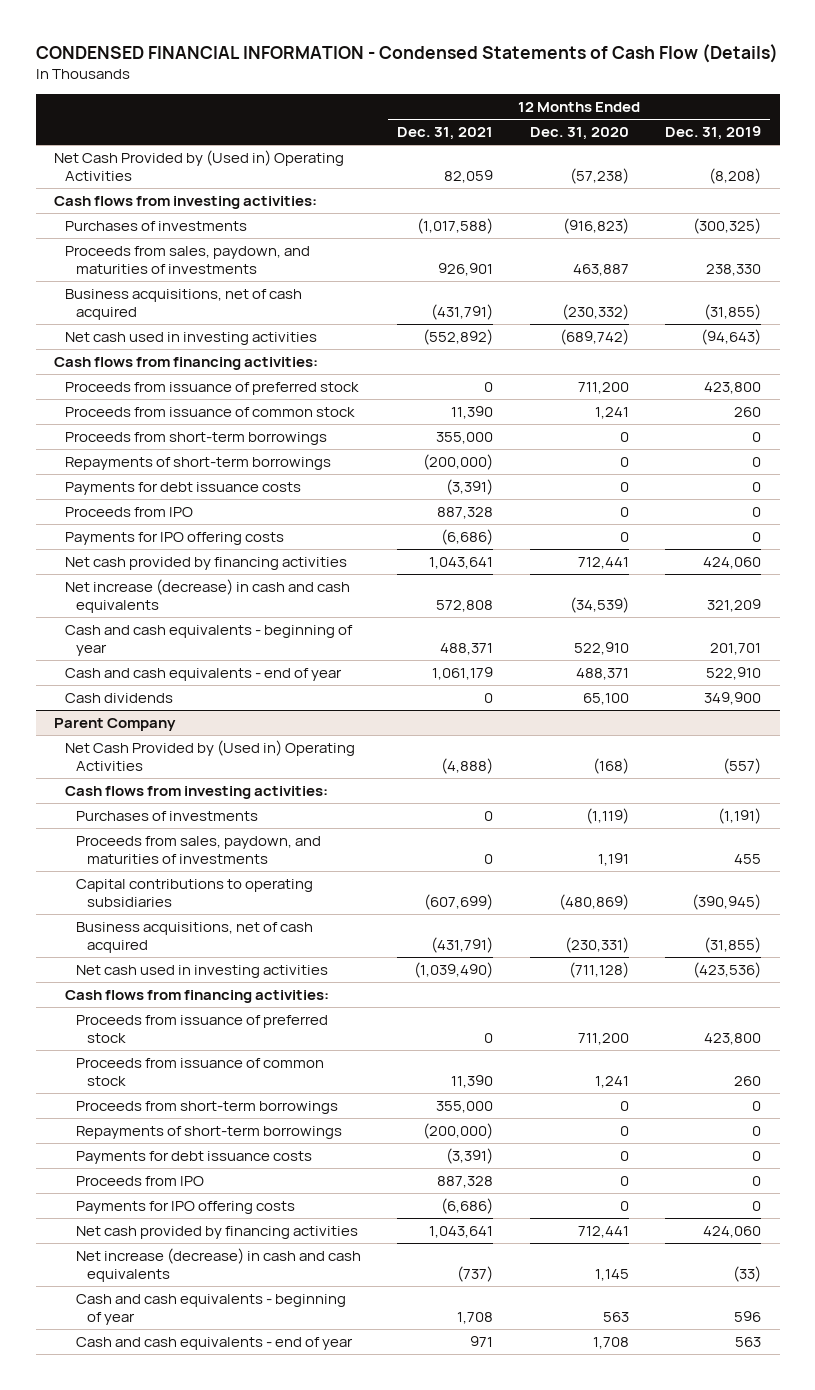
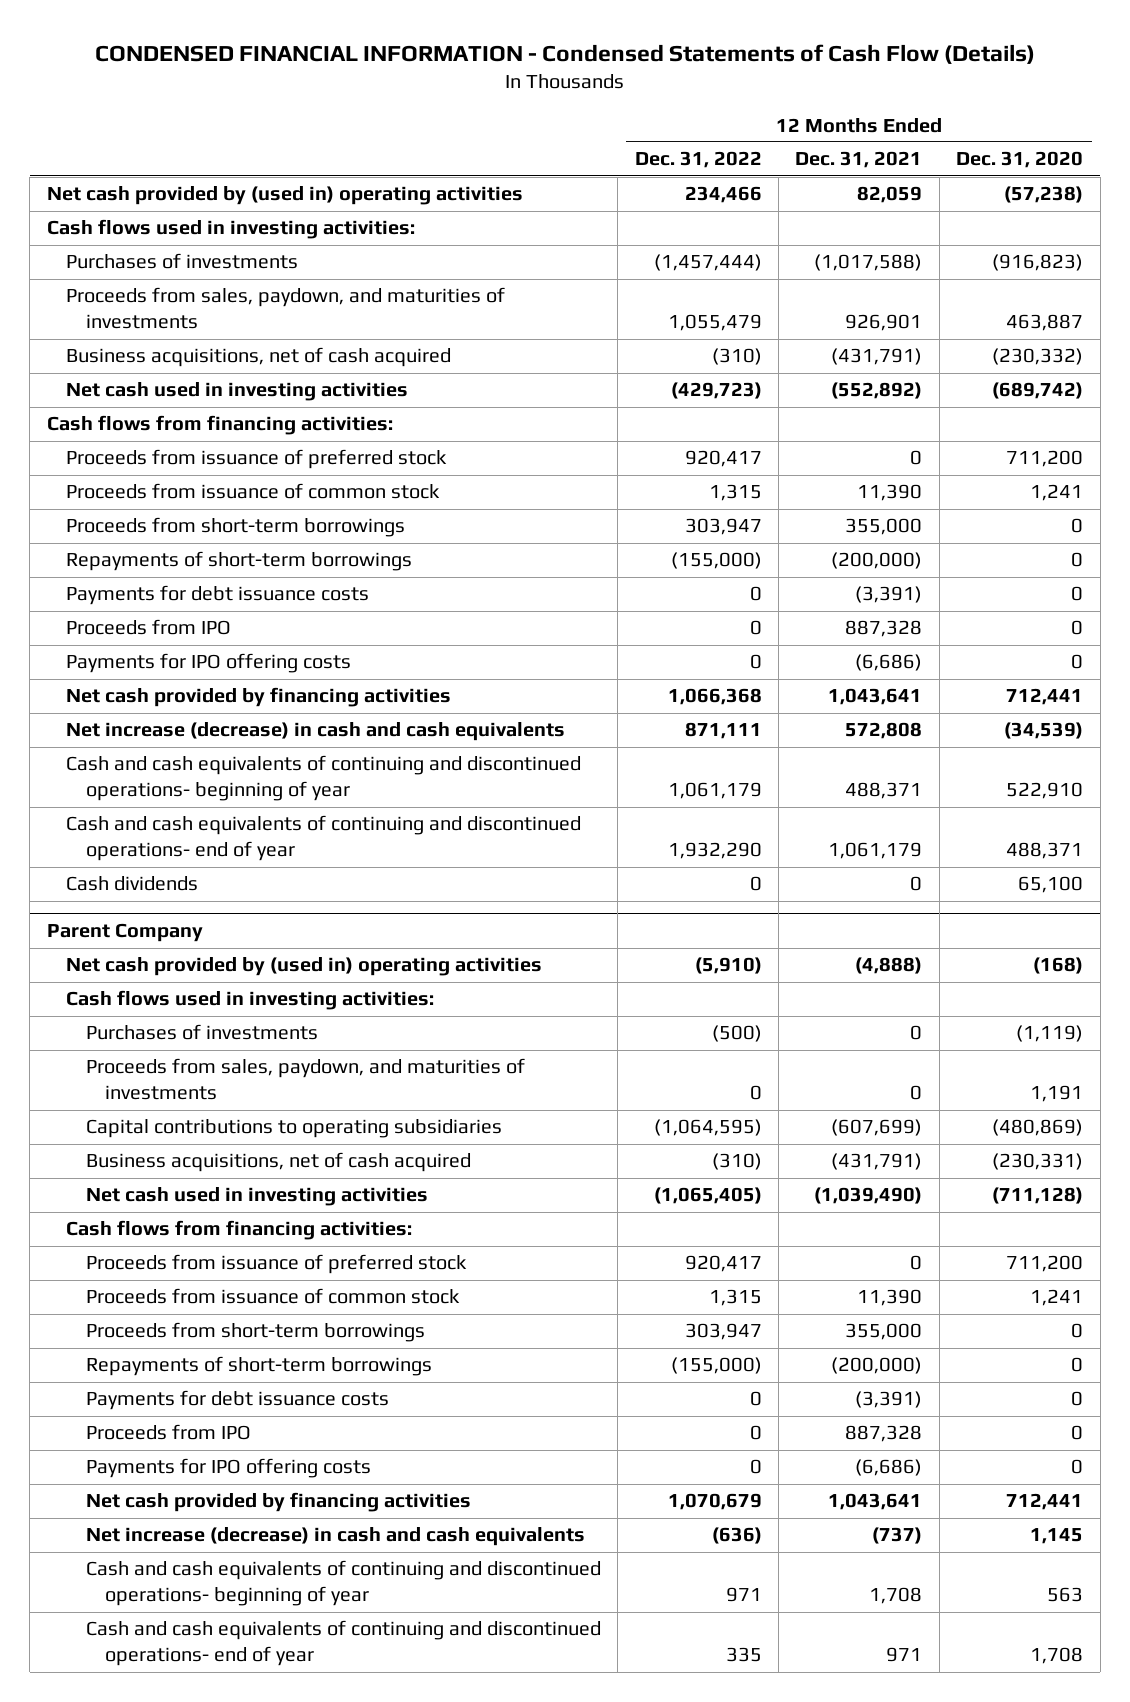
[665,126,762,141] Dec. 31, 2019 -> none
none -> [634,151,762,169] Dec. 31, 2022
[53,149,344,182] Net Cash Provided by (Used in) Operating Activities -> [46,186,523,206] Net cash provided by (used in) operating activities
[53,195,317,209] Cash flows from investing activities: -> [46,219,415,240] Cash flows used in investing activities:
[64,624,353,657] Cash and cash equivalents - beginning of year -> [66,755,582,802] Cash and cash equivalents of continuing and discontinued operations- beginning of year
[64,667,342,681] Cash and cash equivalents - end of year -> [66,815,582,862] Cash and cash equivalents of continuing and discontinued operations- end of year
[64,739,355,772] Net Cash Provided by (Used in) Operating Activities -> [66,957,543,977] Net cash provided by (used in) operating activities
[64,785,328,799] Cash flows from investing activities: -> [66,990,435,1011] Cash flows used in investing activities:
[76,1293,347,1326] Cash and cash equivalents - beginning of year -> [85,1560,601,1607] Cash and cash equivalents of continuing and discontinued operations- beginning of year
[76,1336,354,1350] Cash and cash equivalents - end of year -> [85,1620,601,1667] Cash and cash equivalents of continuing and discontinued operations- end of year

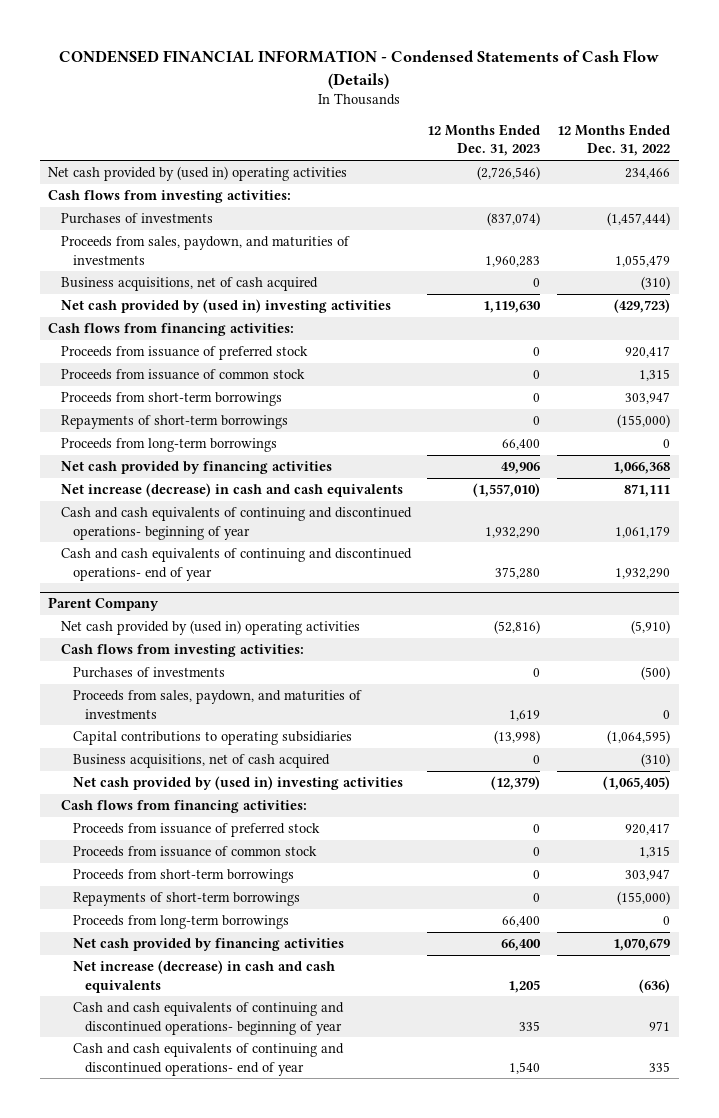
[795,151,923,169] Dec. 31, 2021 -> none
[956,151,1084,169] Dec. 31, 2020 -> none
none -> [427,123,541,157] 12 Months Ended Dec. 31, 2023
[46,219,415,240] Cash flows used in investing activities: -> [48,190,292,204] Cash flows from investing activities:
[66,382,409,402] Net cash used in investing activities -> [60,299,391,314] Net cash provided by (used in) investing activities
[66,585,370,606] Payments for debt issuance costs -> none
[66,619,232,636] Proceeds from IPO -> none
[66,653,352,674] Payments for IPO offering costs -> none
none -> [60,438,277,453] Proceeds from long-term borrowings
[66,876,199,892] Cash dividends -> none
[66,990,435,1011] Cash flows used in investing activities: -> [60,644,304,658] Cash flows from investing activities:
[85,1187,428,1207] Net cash used in investing activities -> [72,776,403,791] Net cash provided by (used in) investing activities
[85,1390,389,1411] Payments for debt issuance costs -> none
[85,1424,251,1441] Proceeds from IPO -> none
[85,1458,371,1479] Payments for IPO offering costs -> none
none -> [72,915,289,930] Proceeds from long-term borrowings

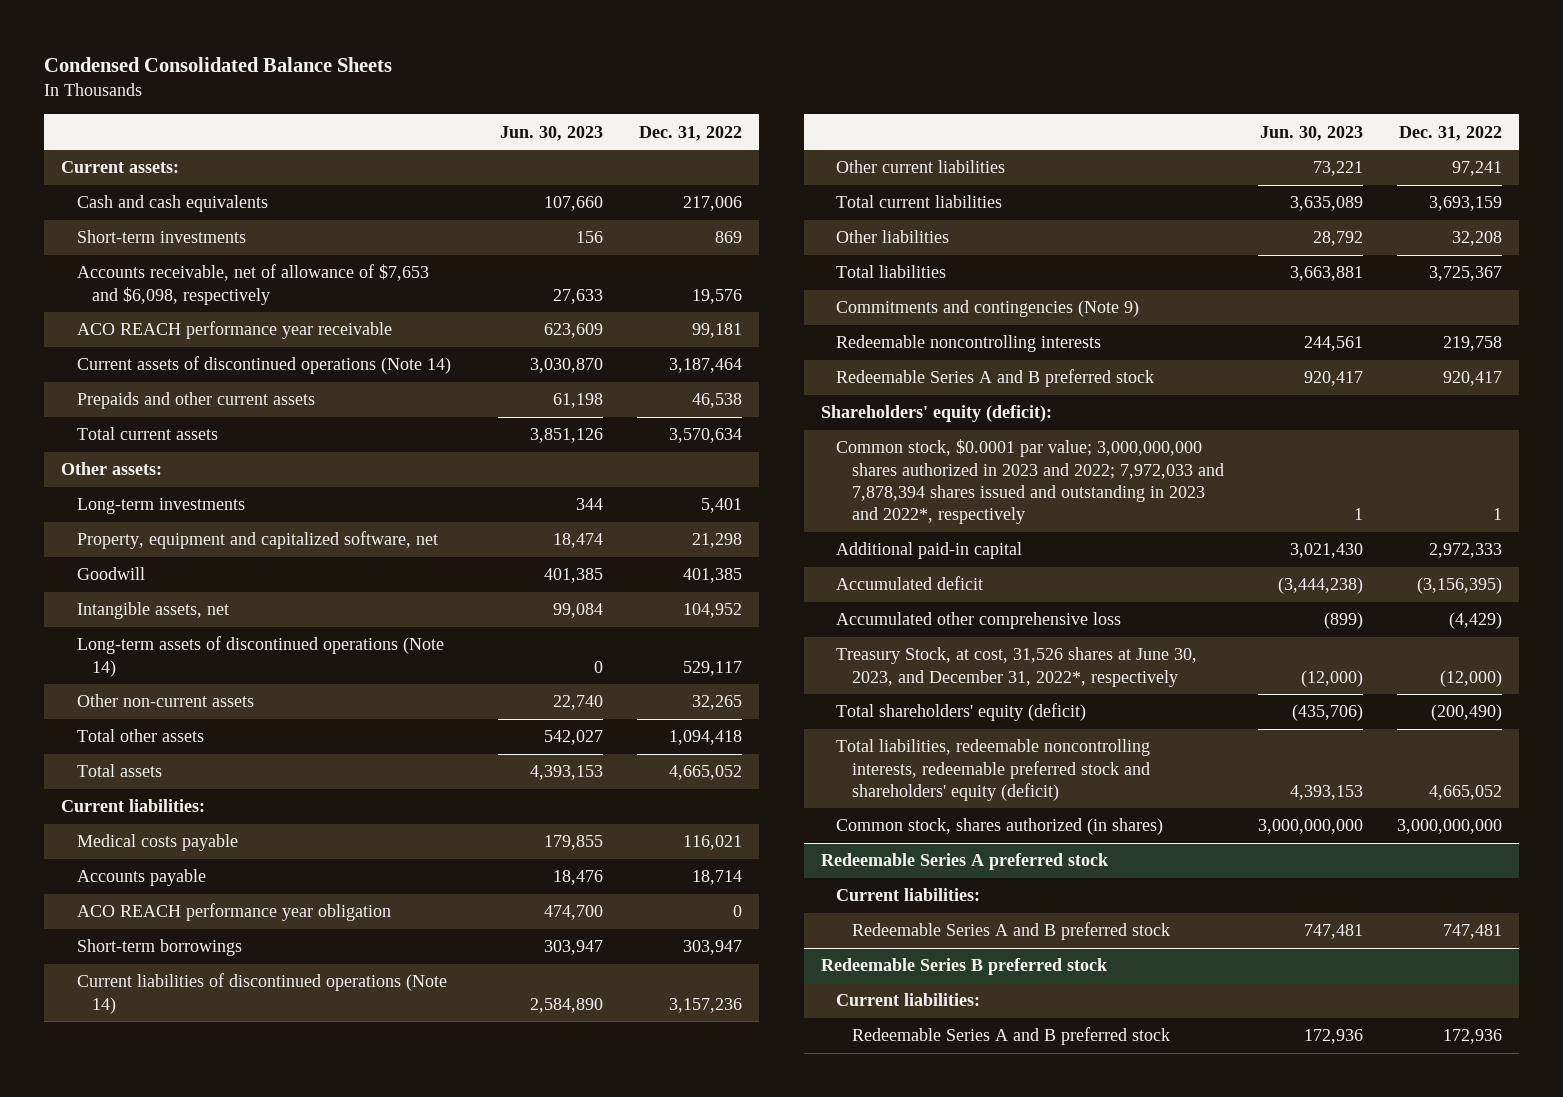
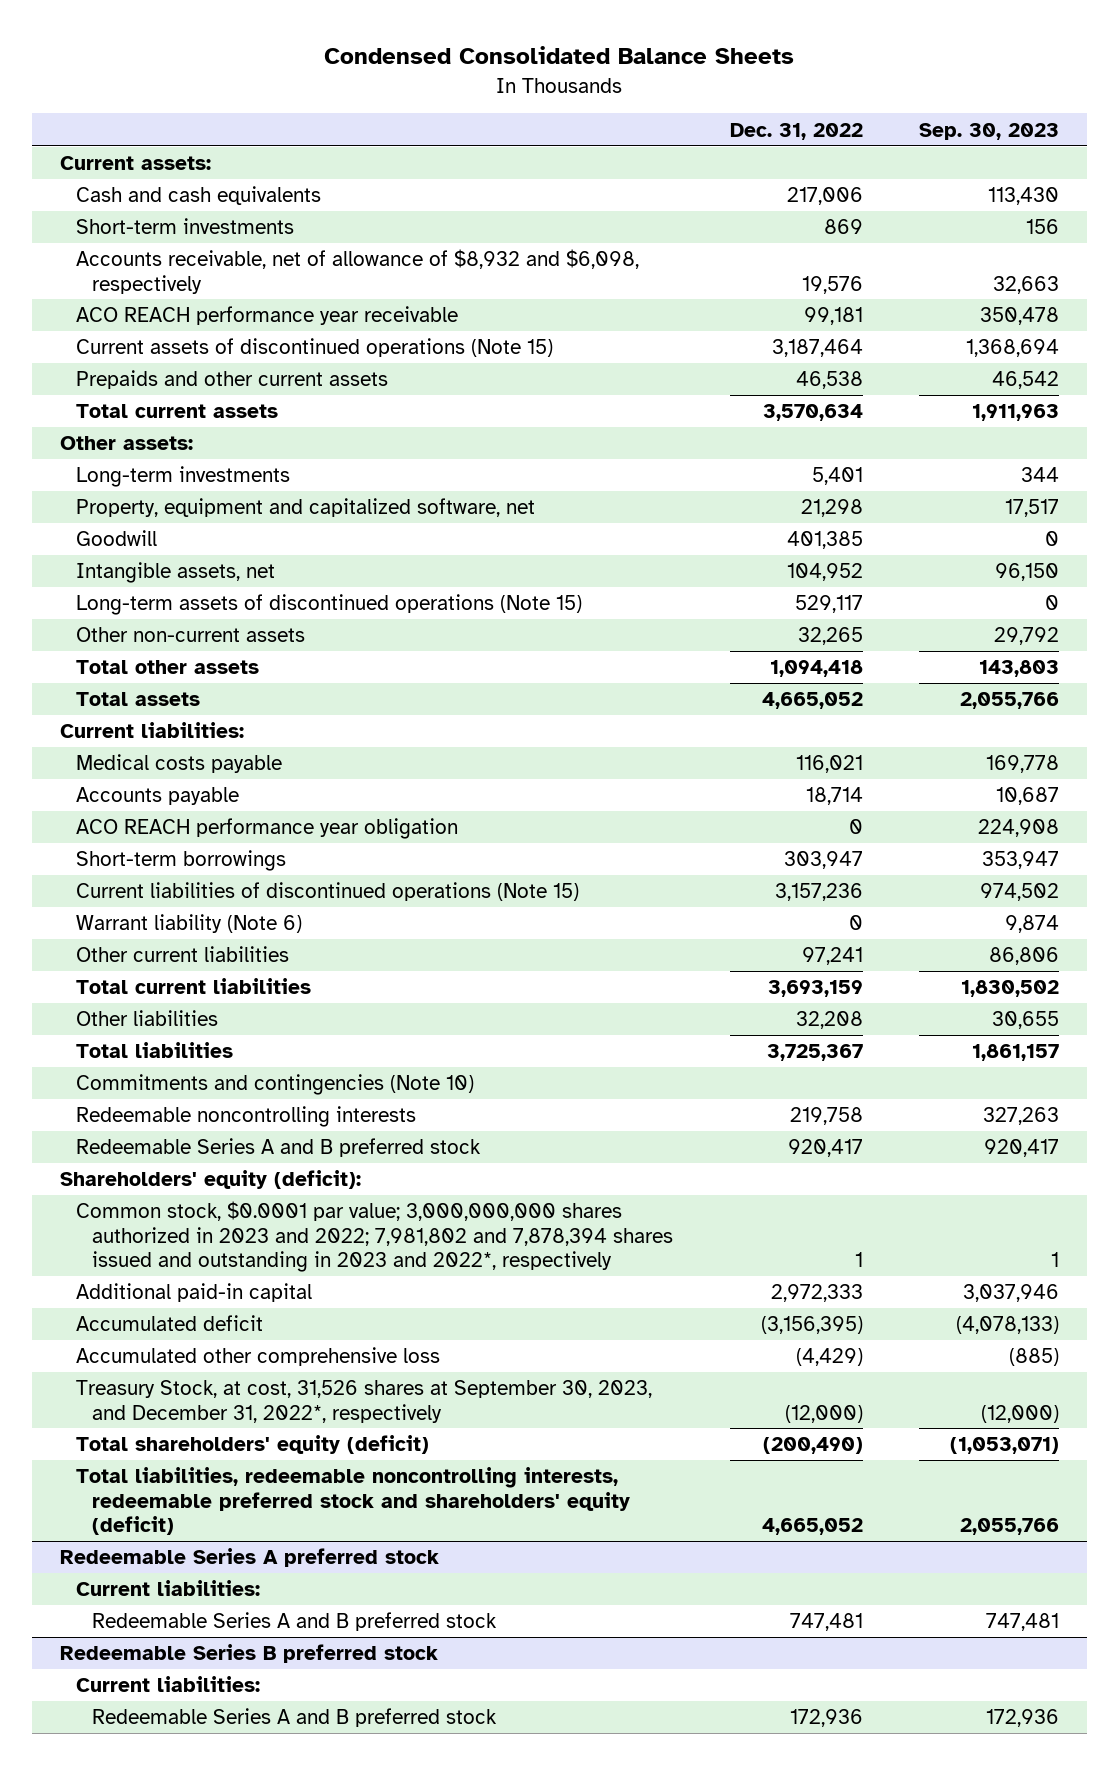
[499,125,603,141] Jun. 30, 2023 -> none
none -> [918,122,1059,140] Sep. 30, 2023
[76,264,429,305] Accounts receivable, net of allowance of $7,653 and $6,098, respectively -> [76,249,640,294] Accounts receivable, net of allowance of $8,932 and $6,098, respectively
[76,356,451,375] Current assets of discontinued operations (Note 14) -> [76,338,554,358] Current assets of discontinued operations (Note 15)
[76,636,444,677] Long-term assets of discontinued operations (Note 14) -> [76,594,583,616] Long-term assets of discontinued operations (Note 15)
[76,973,447,1014] Current liabilities of discontinued operations (Note 14) -> [76,882,580,902] Current liabilities of discontinued operations (Note 15)
none -> [76,914,303,934] Warrant liability (Note 6)
[836,300,1140,318] Commitments and contingencies (Note 9) -> [76,1074,475,1096] Commitments and contingencies (Note 10)
[836,439,1224,525] Common stock, $0.0001 par value; 3,000,000,000 shares authorized in 2023 and 2022; 7,972,033 and 7,878,394 shares issued and outstanding in 2023 and 2022*, respectively -> [76,1201,674,1272] Common stock, $0.0001 par value; 3,000,000,000 shares authorized in 2023 and 2022; 7,981,802 and 7,878,394 shares issued and outstanding in 2023 and 2022*, respectively
[836,647,1198,687] Treasury Stock, at cost, 31,526 shares at June 30, 2023, and December 31, 2022*, respectively -> [76,1380,653,1423] Treasury Stock, at cost, 31,526 shares at September 30, 2023, and December 31, 2022*, respectively
[836,818,1164,836] Common stock, shares authorized (in shares) -> none

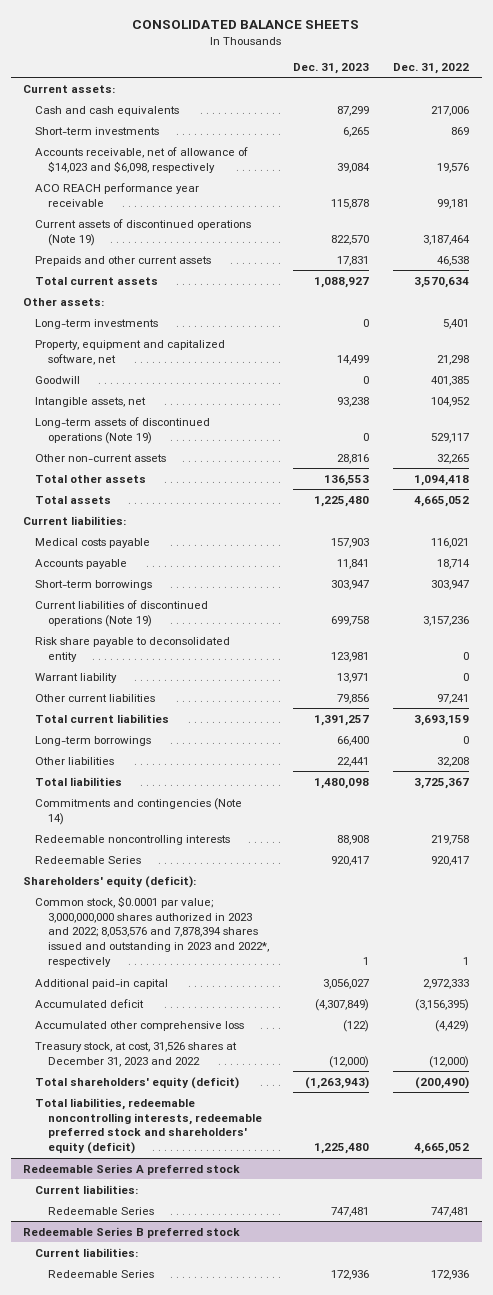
[324,46,795,65] Condensed Consolidated Balance Sheets -> [132,20,360,30] CONSOLIDATED BALANCE SHEETS
[918,122,1059,140] Sep. 30, 2023 -> none
none -> [293,63,370,75] Dec. 31, 2023
[76,249,640,294] Accounts receivable, net of allowance of $8,932 and $6,098, respectively -> [35,146,249,173] Accounts receivable, net of allowance of $14,023 and $6,098, respectively
[76,338,554,358] Current assets of discontinued operations (Note 15) -> [35,218,252,246] Current assets of discontinued operations (Note 19)
[76,594,583,616] Long-term assets of discontinued operations (Note 15) -> [35,416,211,444] Long-term assets of discontinued operations (Note 19)
[76,818,459,840] ACO REACH performance year obligation -> none
[76,882,580,902] Current liabilities of discontinued operations (Note 15) -> [35,599,209,627] Current liabilities of discontinued operations (Note 19)
none -> [35,636,231,662] Risk share payable to deconsolidated entity
[76,914,303,934] Warrant liability (Note 6) -> [35,672,118,683] Warrant liability
none -> [35,735,152,746] Long-term borrowings
[76,1074,475,1096] Commitments and contingencies (Note 10) -> [35,797,243,825] Commitments and contingencies (Note 14)
[76,1138,482,1158] Redeemable Series A and B preferred stock -> [35,855,142,864] Redeemable Series
[76,1201,674,1272] Common stock, $0.0001 par value; 3,000,000,000 shares authorized in 2023 and 2022; 7,981,802 and 7,878,394 shares issued and outstanding in 2023 and 2022*, respectively -> [35,895,269,968] Common stock, $0.0001 par value; 3,000,000,000 shares authorized in 2023 and 2022; 8,053,576 and 7,878,394 shares issued and outstanding in 2023 and 2022*, respectively
[76,1380,653,1423] Treasury Stock, at cost, 31,526 shares at September 30, 2023, and December 31, 2022*, respectively -> [35,1041,238,1067] Treasury stock, at cost, 31,526 shares at December 31, 2023 and 2022
[92,1612,498,1632] Redeemable Series A and B preferred stock -> [47,1206,154,1215] Redeemable Series
[92,1708,498,1728] Redeemable Series A and B preferred stock -> [47,1269,154,1278] Redeemable Series

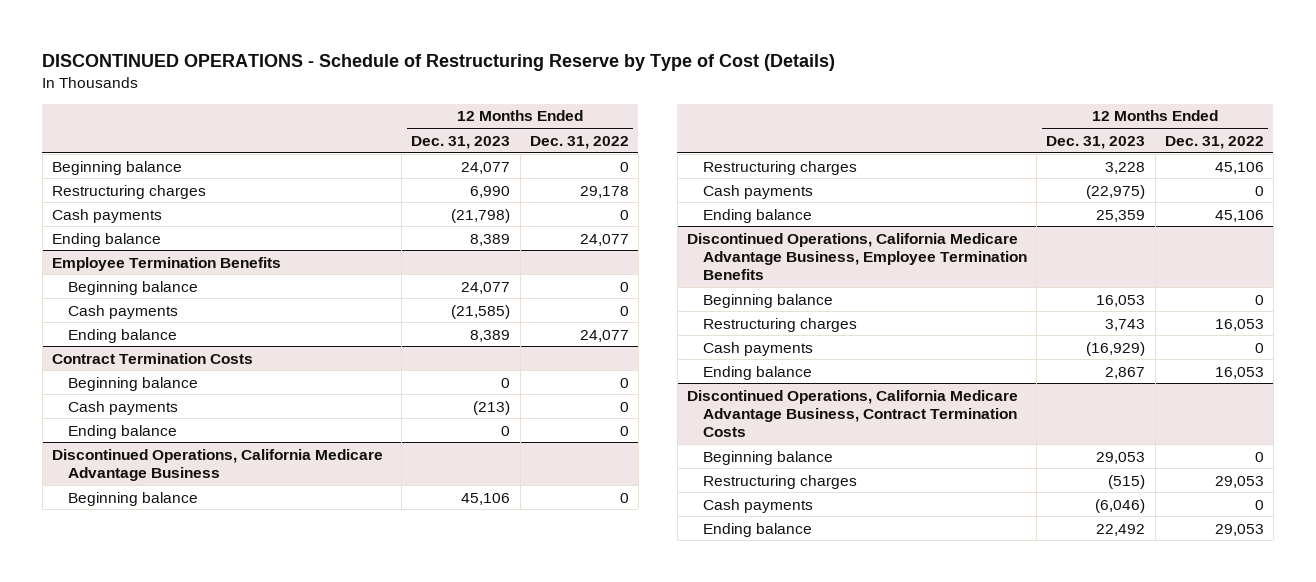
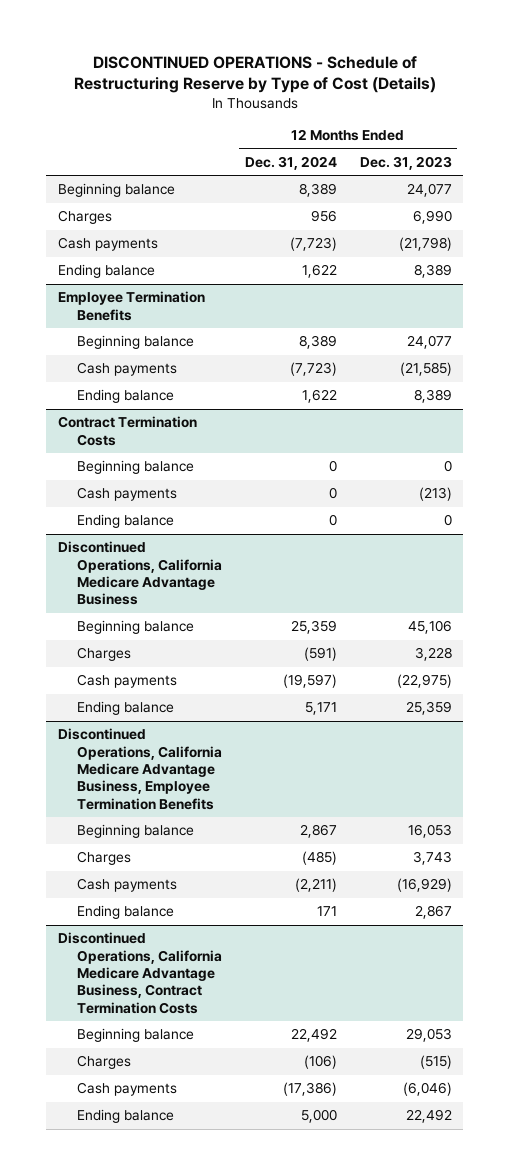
[529,135,629,149] Dec. 31, 2022 -> none
none -> [244,155,337,170] Dec. 31, 2024
[52,184,207,199] Restructuring charges -> [57,210,112,225] Charges
[703,160,858,175] Restructuring charges -> [77,647,132,662] Charges
[703,317,858,332] Restructuring charges -> [77,851,132,866] Charges
[703,474,858,489] Restructuring charges -> [77,1055,132,1070] Charges

